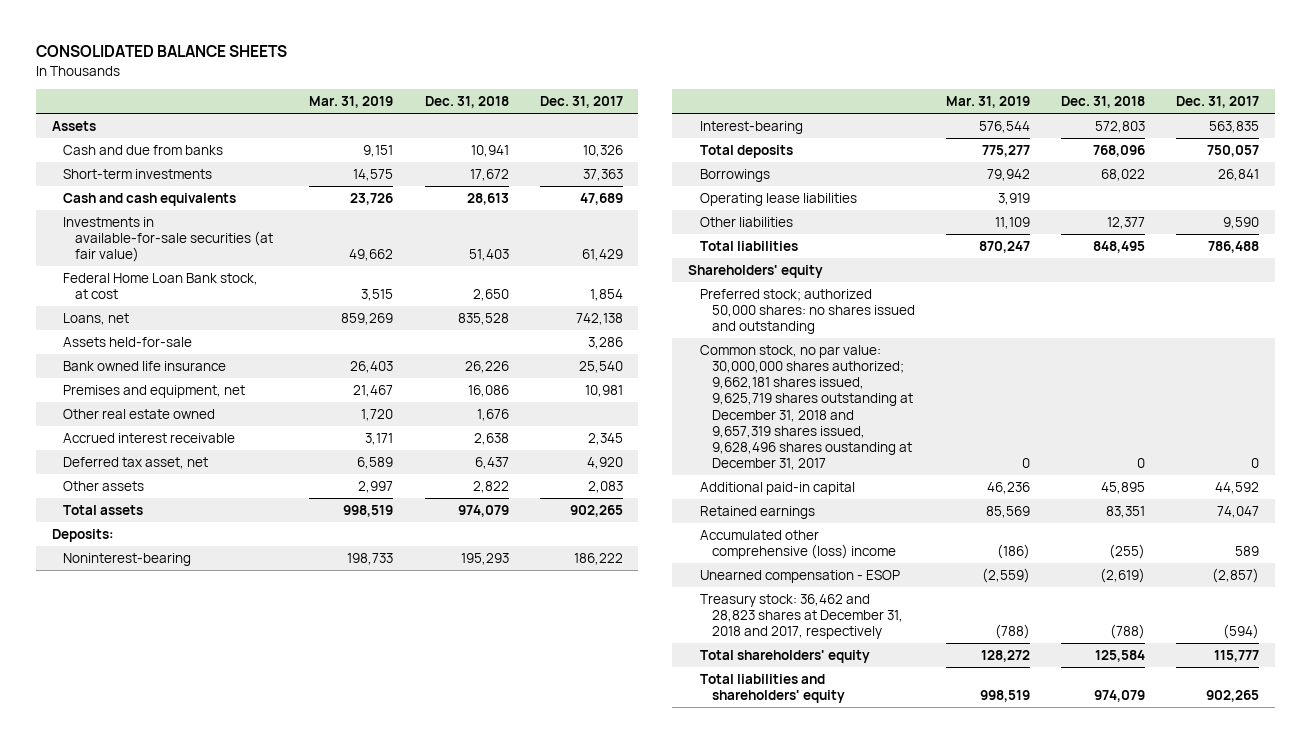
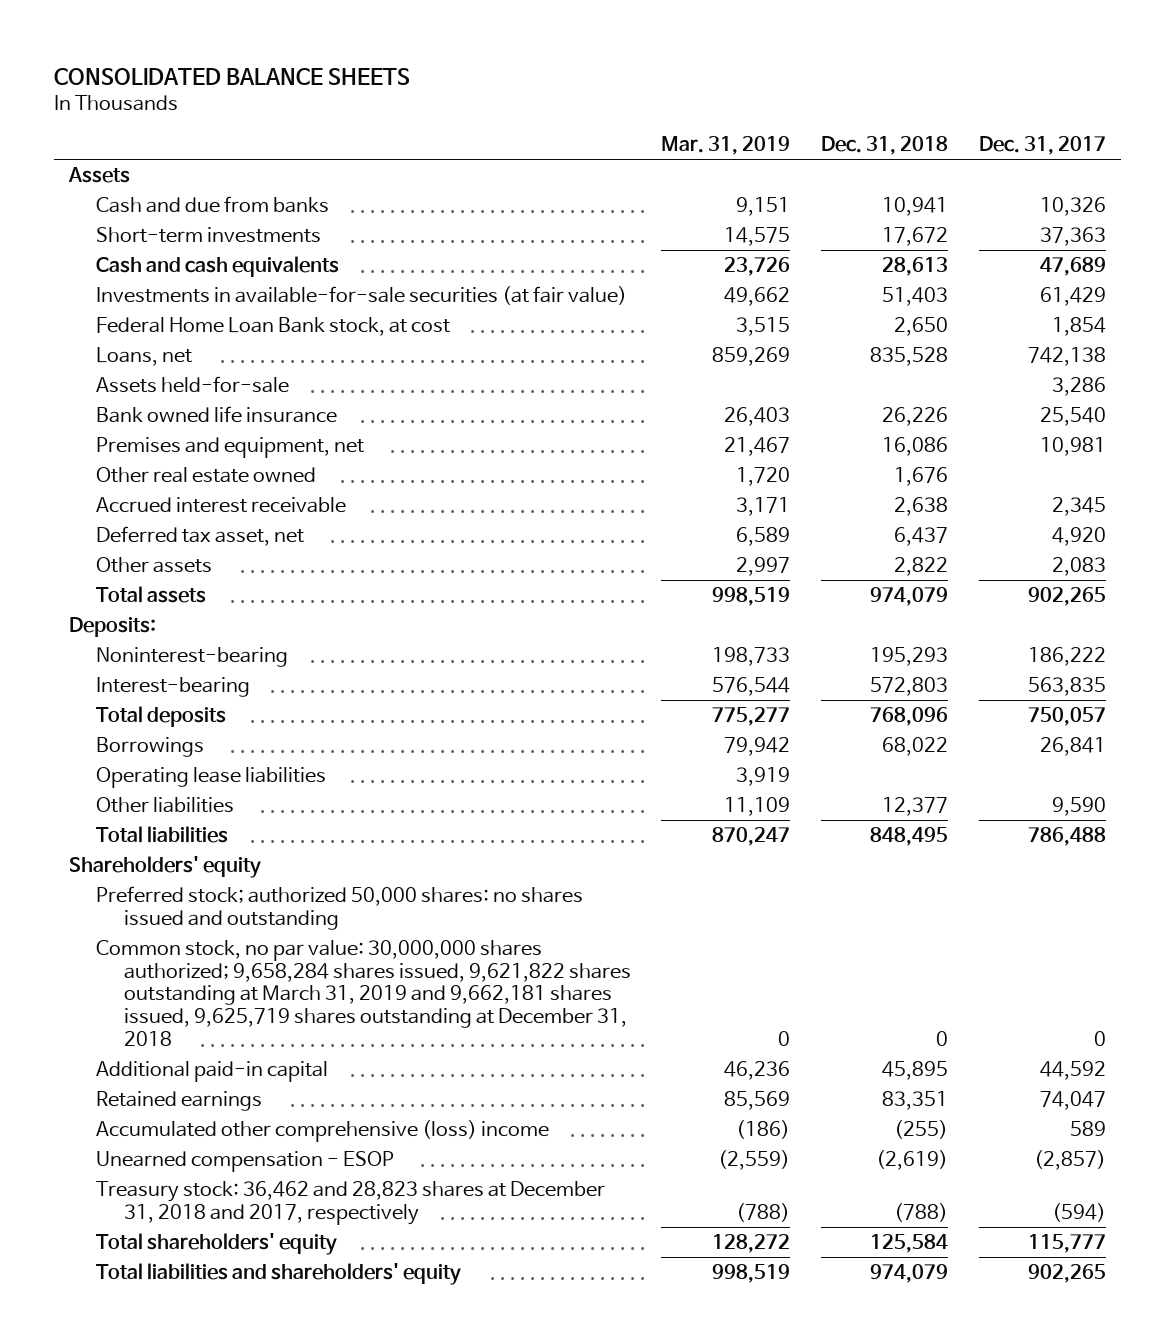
[699,345,913,471] Common stock, no par value: 30,000,000 shares authorized; 9,662,181 shares issued, 9,625,719 shares outstanding at December 31, 2018 and 9,657,319 shares issued, 9,628,496 shares oustanding at December 31, 2017 -> [96,940,631,1046] Common stock, no par value: 30,000,000 shares authorized; 9,658,284 shares issued, 9,621,822 shares outstanding at March 31, 2019 and 9,662,181 shares issued, 9,625,719 shares outstanding at December 31, 2018

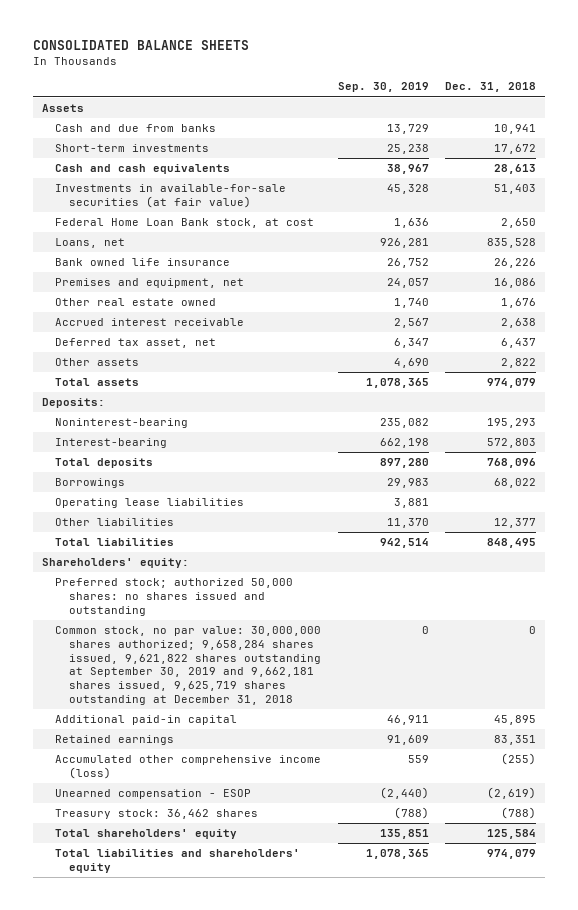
[661,135,791,155] Mar. 31, 2019 -> none
[978,135,1106,155] Dec. 31, 2017 -> none
none -> [337,82,429,93] Sep. 30, 2019
[96,376,290,394] Assets held-for-sale -> none
[68,856,261,879] Shareholders' equity -> [41,558,189,569] Shareholders' equity:
[96,940,631,1046] Common stock, no par value: 30,000,000 shares authorized; 9,658,284 shares issued, 9,621,822 shares outstanding at March 31, 2019 and 9,662,181 shares issued, 9,625,719 shares outstanding at December 31, 2018 -> [55,626,322,705] Common stock, no par value: 30,000,000 shares authorized; 9,658,284 shares issued, 9,621,822 shares outstanding at September 30, 2019 and 9,662,181 shares issued, 9,625,719 shares outstanding at December 31, 2018
[96,1120,550,1143] Accumulated other comprehensive (loss) income -> [55,755,322,779] Accumulated other comprehensive income (loss)
[96,1181,606,1225] Treasury stock: 36,462 and 28,823 shares at December 31, 2018 and 2017, respectively -> [55,809,259,820] Treasury stock: 36,462 shares

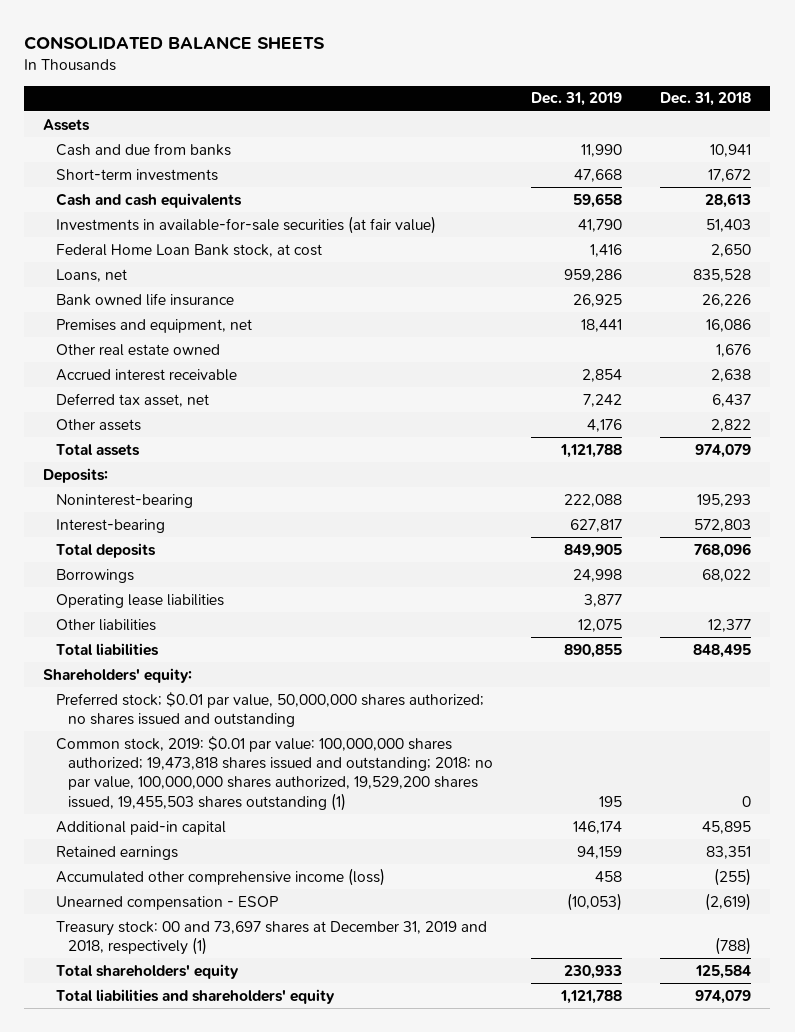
[337,82,429,93] Sep. 30, 2019 -> none
none -> [531,92,623,107] Dec. 31, 2019
[55,578,294,616] Preferred stock; authorized 50,000 shares: no shares issued and outstanding -> [55,691,484,728] Preferred stock; $0.01 par value, 50,000,000 shares authorized; no shares issued and outstanding
[55,626,322,705] Common stock, no par value: 30,000,000 shares authorized; 9,658,284 shares issued, 9,621,822 shares outstanding at September 30, 2019 and 9,662,181 shares issued, 9,625,719 shares outstanding at December 31, 2018 -> [55,735,494,811] Common stock, 2019: $0.01 par value: 100,000,000 shares authorized; 19,473,818 shares issued and outstanding; 2018: no par value, 100,000,000 shares authorized, 19,529,200 shares issued, 19,455,503 shares outstanding (1)
[55,809,259,820] Treasury stock: 36,462 shares -> [55,920,487,956] Treasury stock: 00 and 73,697 shares at December 31, 2019 and 2018, respectively (1)

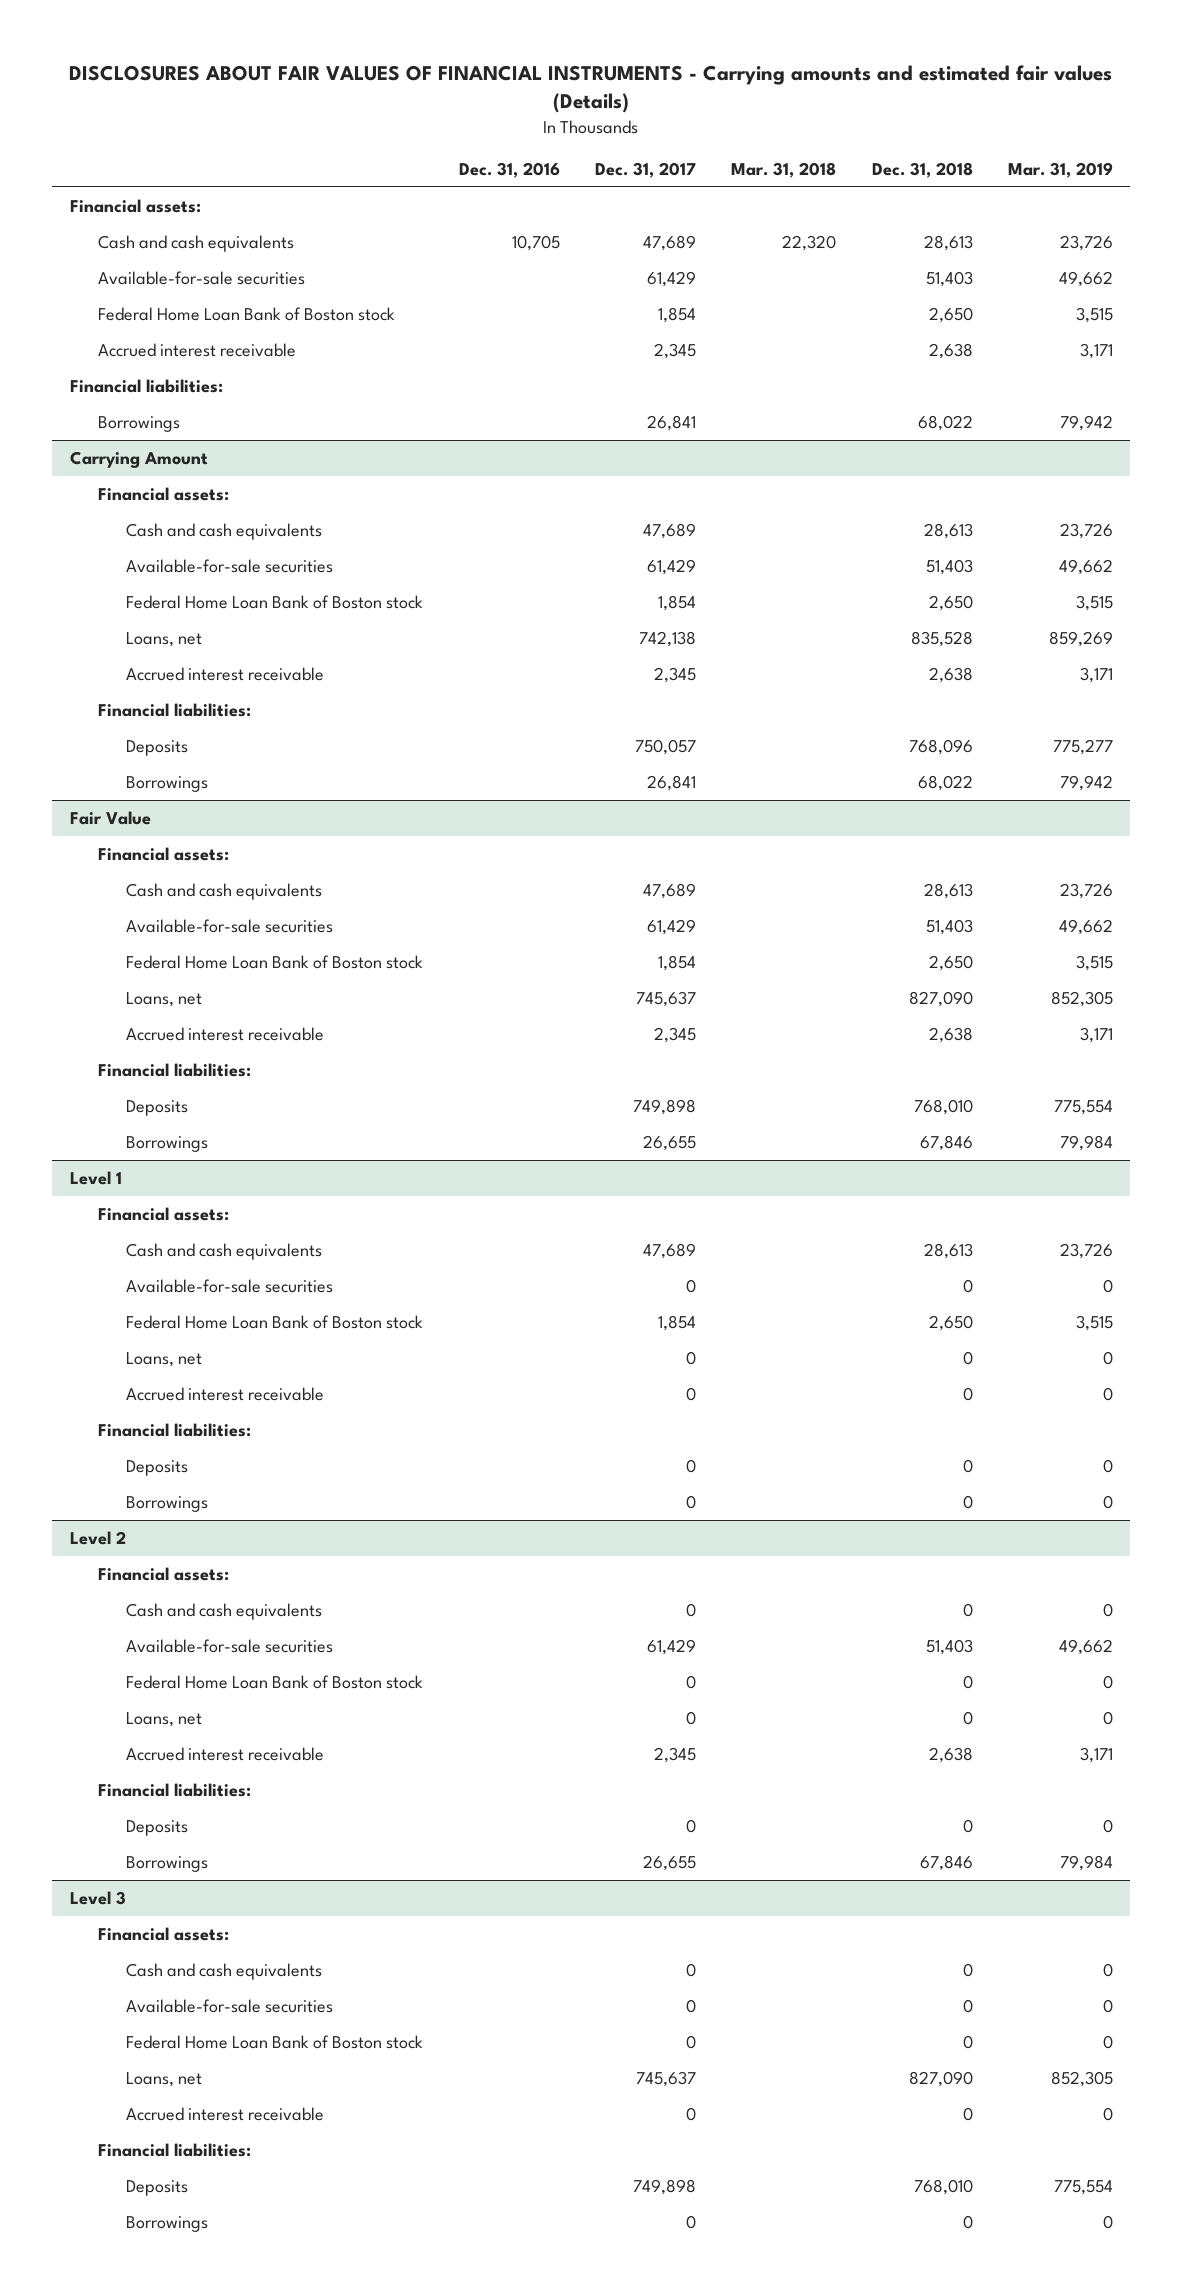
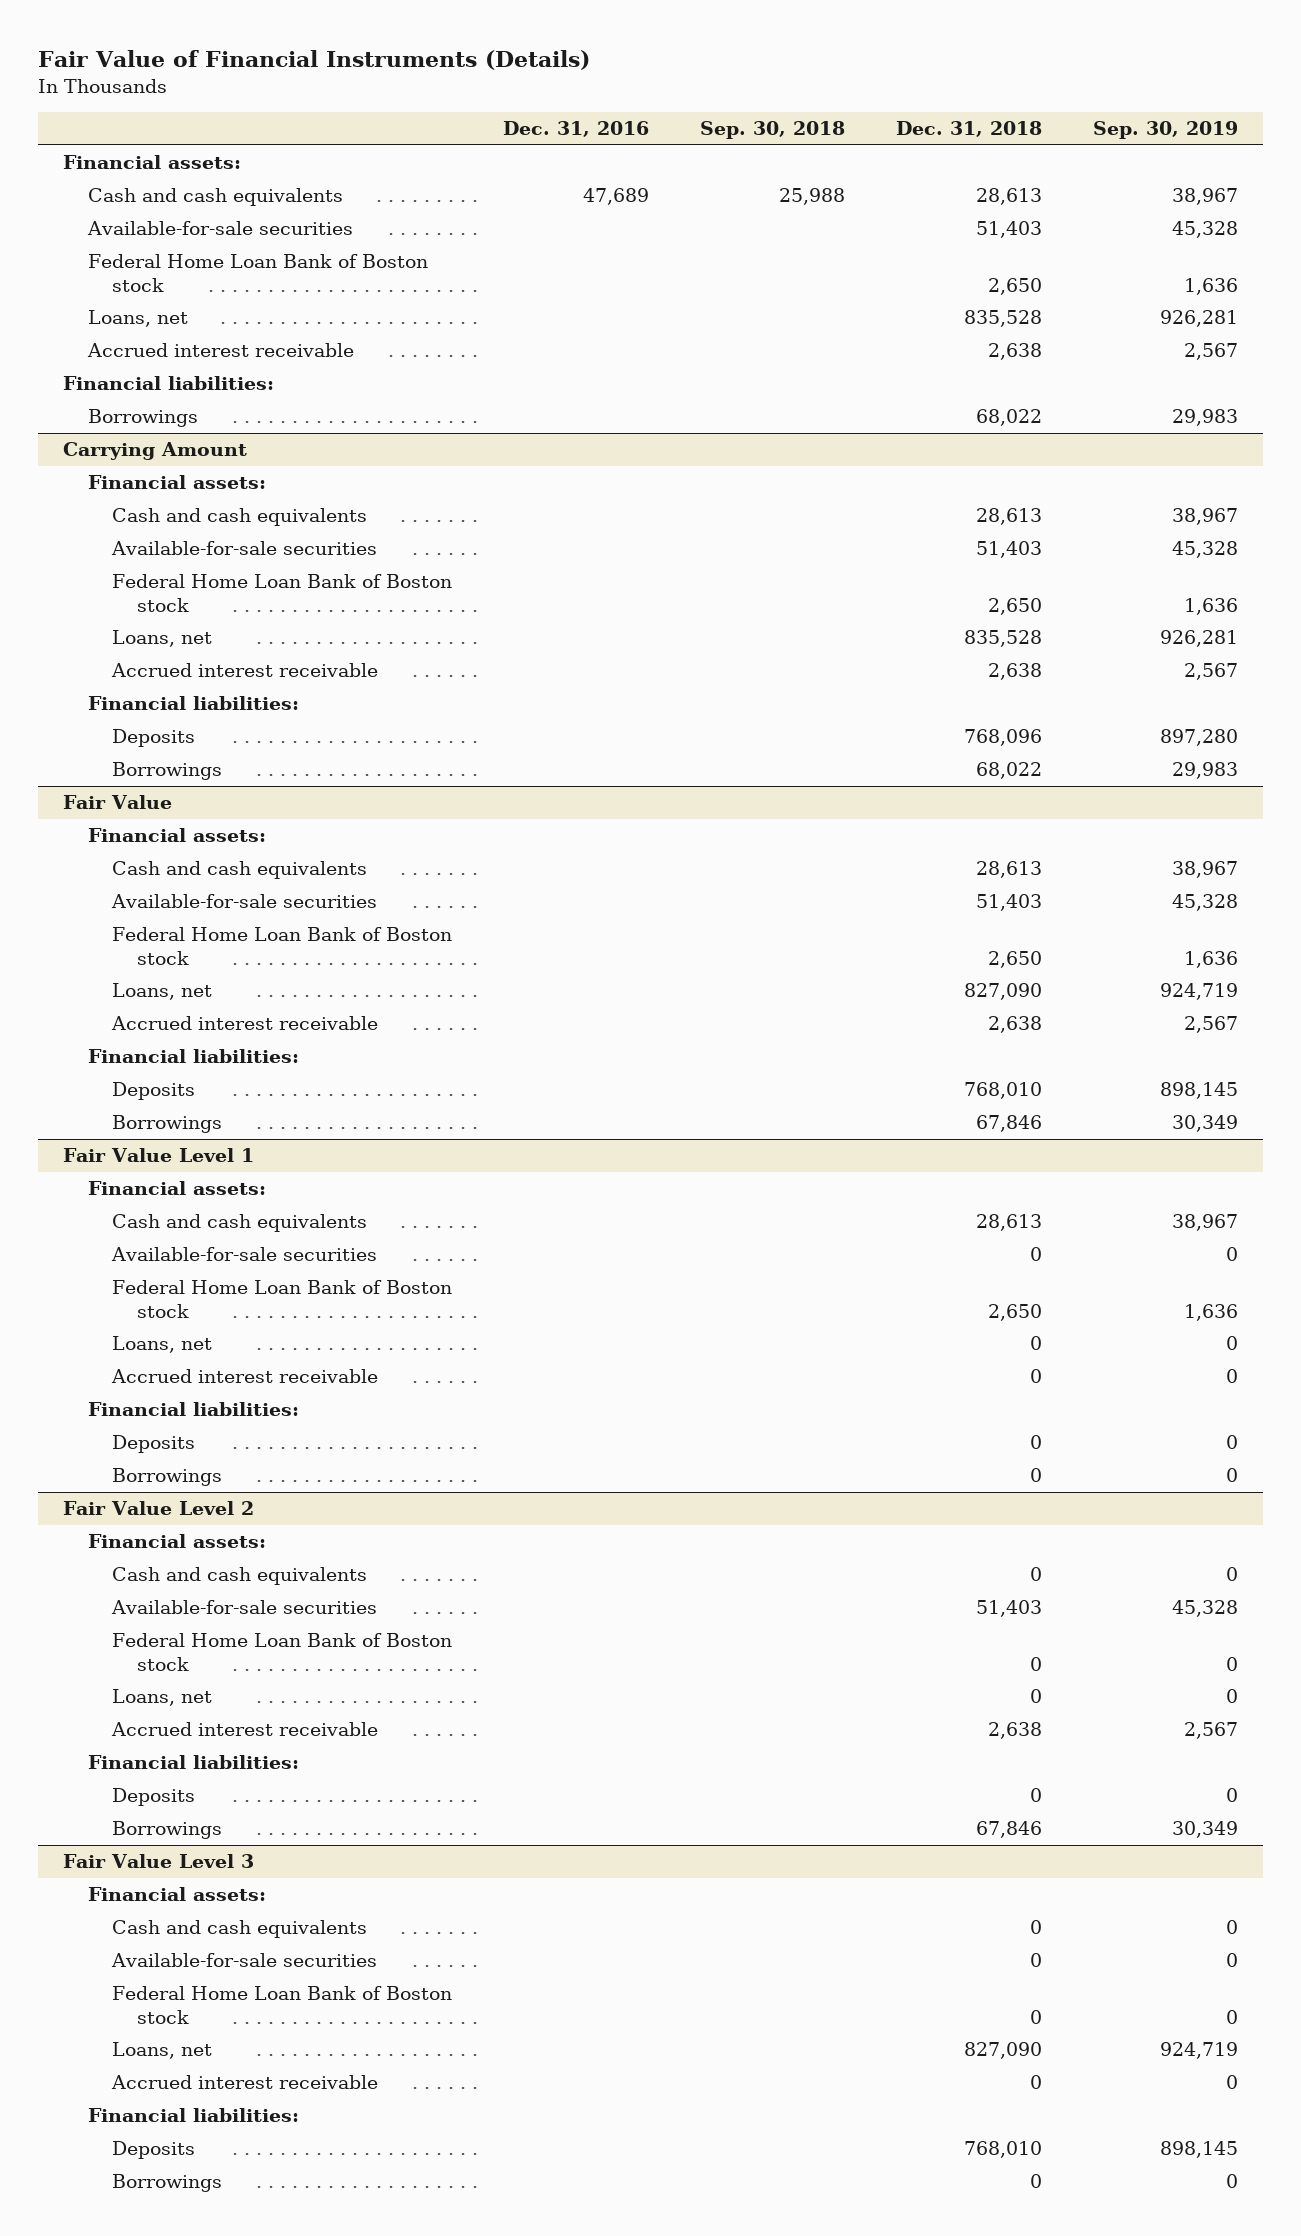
[69,65,1113,114] DISCLOSURES ABOUT FAIR VALUES OF FINANCIAL INSTRUMENTS - Carrying amounts and estimated fair values (Details) -> [37,50,590,71] Fair Value of Financial Instruments (Details)
[594,161,696,178] Dec. 31, 2017 -> none
[731,161,837,178] Mar. 31, 2018 -> none
[1007,161,1113,178] Mar. 31, 2019 -> none
none -> [699,121,845,140] Sep. 30, 2018
none -> [1092,121,1238,140] Sep. 30, 2019
[511,235,560,252] 10,705 -> [583,188,650,206] 47,689
none -> [87,310,188,328] Loans, net
[69,1171,122,1186] Level 1 -> [62,1148,254,1163] Fair Value Level 1
[69,1531,126,1546] Level 2 -> [62,1501,254,1516] Fair Value Level 2
[69,1891,126,1906] Level 3 -> [62,1854,254,1869] Fair Value Level 3

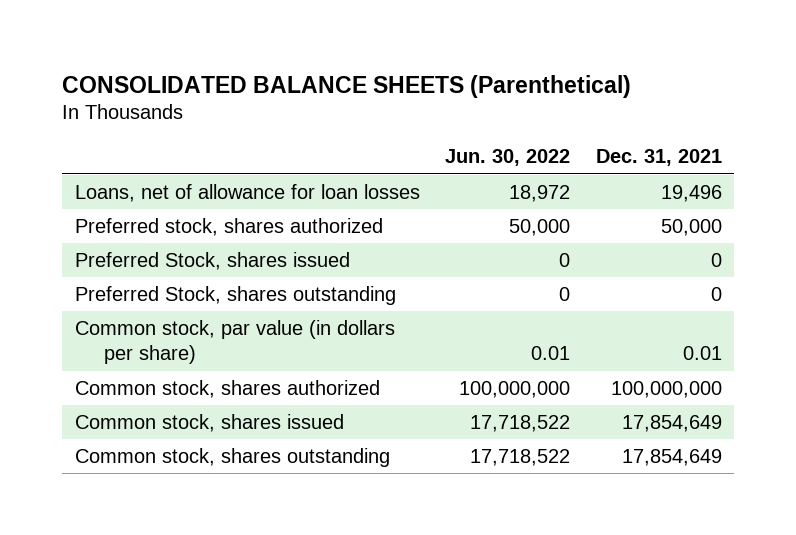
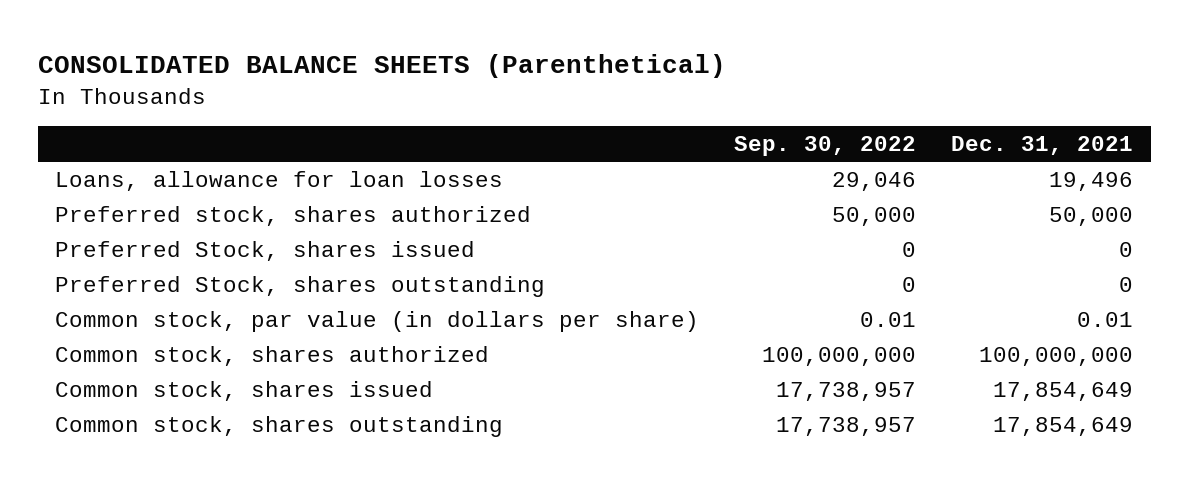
[445,149,571,167] Jun. 30, 2022 -> none
none -> [734,136,917,157] Sep. 30, 2022
[74,184,420,203] Loans, net of allowance for loan losses -> [55,170,504,191] Loans, allowance for loan losses

